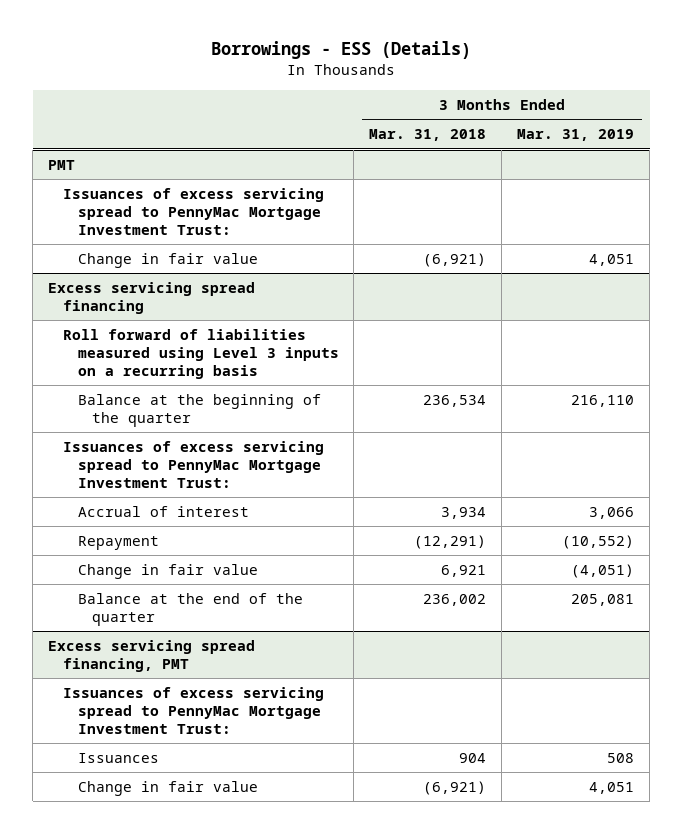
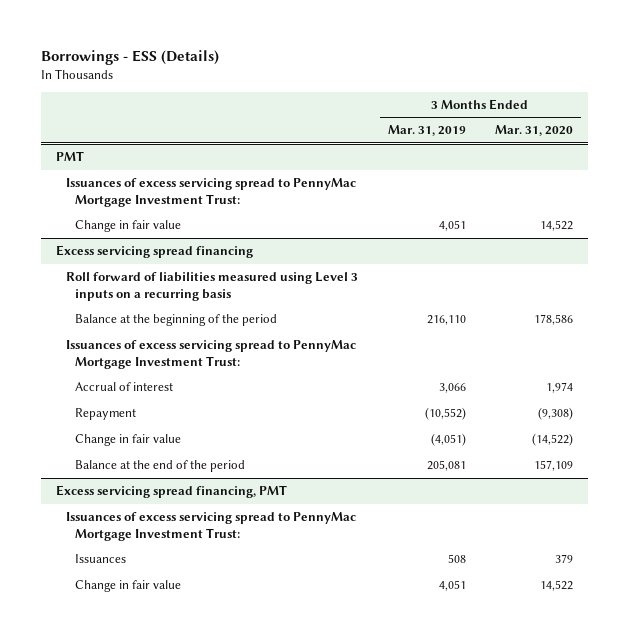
[369,129,487,142] Mar. 31, 2018 -> none
none -> [495,125,574,137] Mar. 31, 2020
[77,393,321,427] Balance at the beginning of the quarter -> [75,314,278,327] Balance at the beginning of the period
[77,592,303,626] Balance at the end of the quarter -> [75,460,246,473] Balance at the end of the period

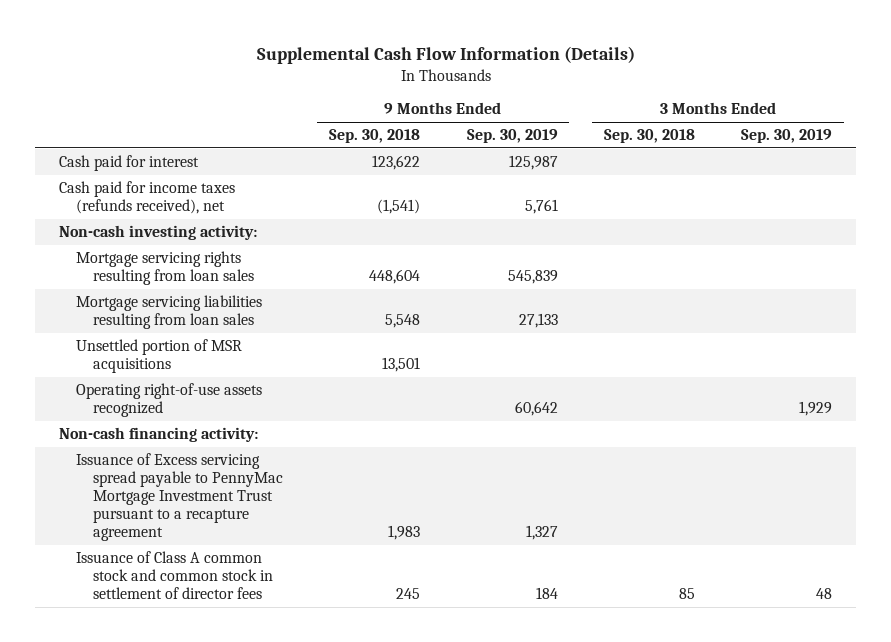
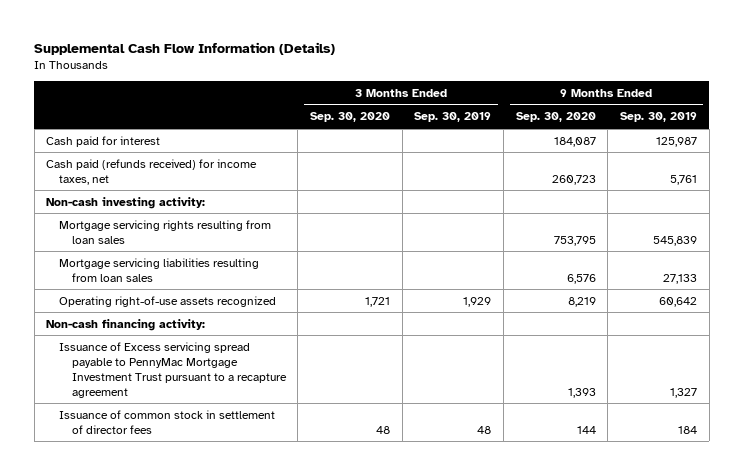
[329,129,421,144] Sep. 30, 2018 -> none
[603,129,695,144] Sep. 30, 2018 -> none
none -> [310,112,391,123] Sep. 30, 2020
none -> [515,112,596,123] Sep. 30, 2020
[58,181,235,215] Cash paid for income taxes (refunds received), net -> [46,158,258,185] Cash paid (refunds received) for income taxes, net
[75,339,242,374] Unsettled portion of MSR acquisitions -> none
[75,551,273,600] Issuance of Class A common stock and common stock in settlement of director fees -> [59,409,276,434] Issuance of common stock in settlement of director fees

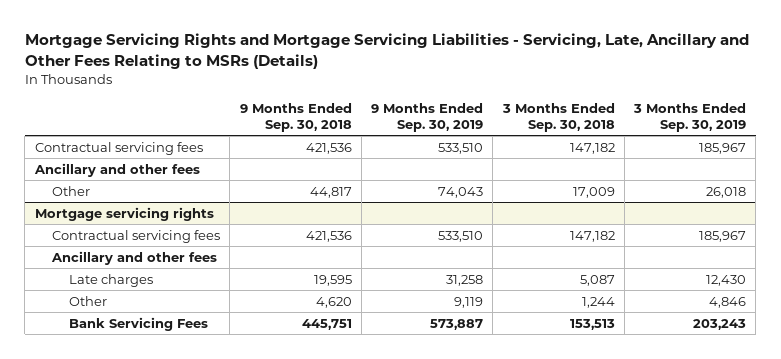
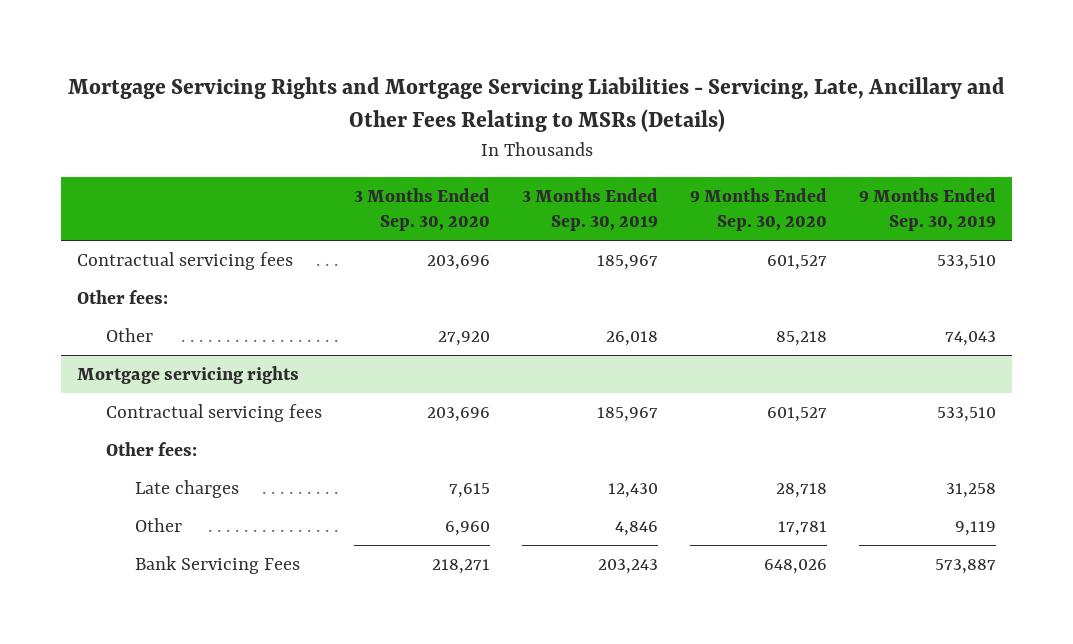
[239,102,352,132] 9 Months Ended Sep. 30, 2018 -> none
[501,102,615,132] 3 Months Ended Sep. 30, 2018 -> none
none -> [354,187,491,231] 3 Months Ended Sep. 30, 2020
none -> [690,187,828,231] 9 Months Ended Sep. 30, 2020
[33,162,200,177] Ancillary and other fees -> [77,290,169,305] Other fees:
[51,250,218,265] Ancillary and other fees -> [106,442,198,457] Other fees:

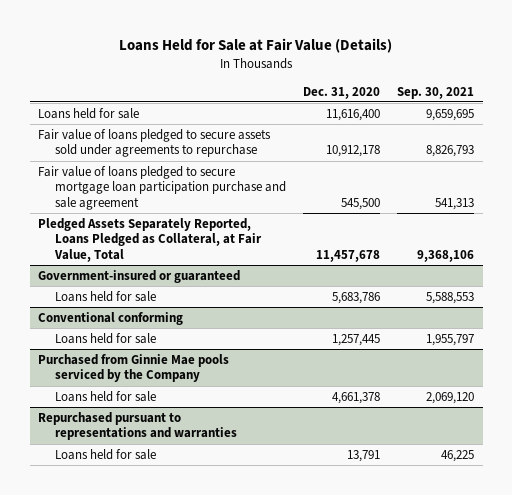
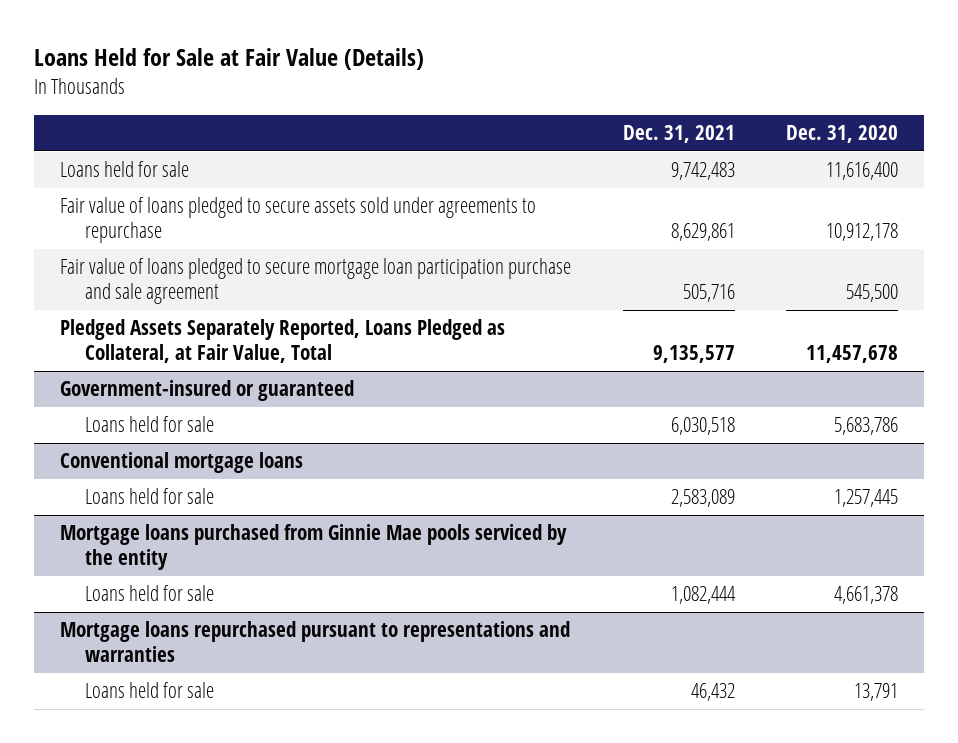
[396,86,474,99] Sep. 30, 2021 -> none
none -> [622,125,735,144] Dec. 31, 2021
[38,311,184,325] Conventional conforming -> [59,452,303,474] Conventional mortgage loans
[38,353,230,383] Purchased from Ginnie Mae pools serviced by the Company -> [59,524,567,571] Mortgage loans purchased from Ginnie Mae pools serviced by the entity
[38,411,237,441] Repurchased pursuant to representations and warranties -> [59,621,570,663] Mortgage loans repurchased pursuant to representations and warranties

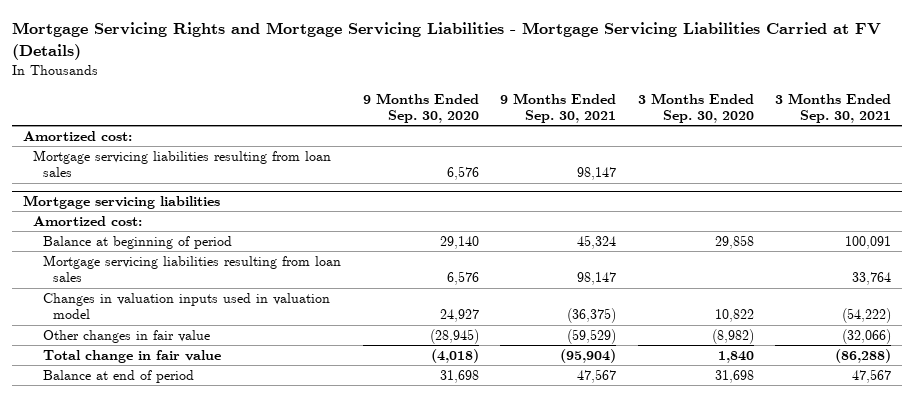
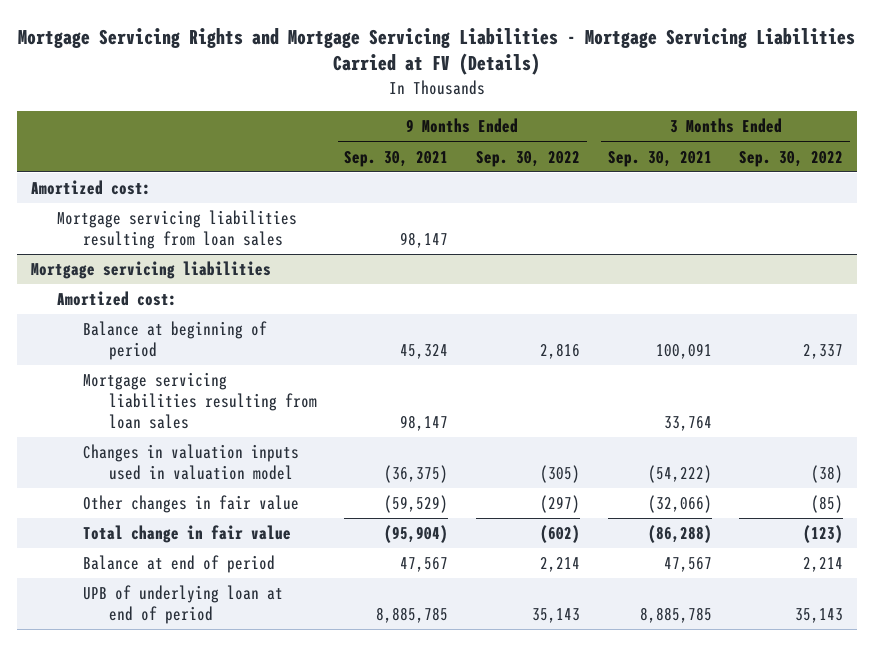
[362,92,479,124] 9 Months Ended Sep. 30, 2020 -> none
[637,92,754,124] 3 Months Ended Sep. 30, 2020 -> none
none -> [476,150,581,167] Sep. 30, 2022
none -> [739,150,844,167] Sep. 30, 2022
none -> [82,585,283,625] UPB of underlying loan at end of period

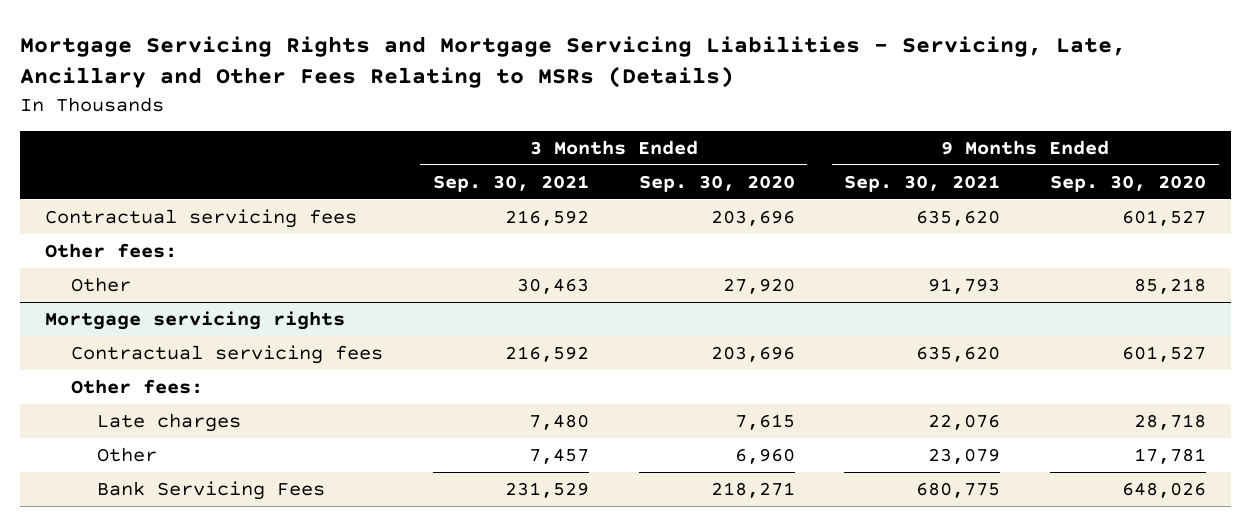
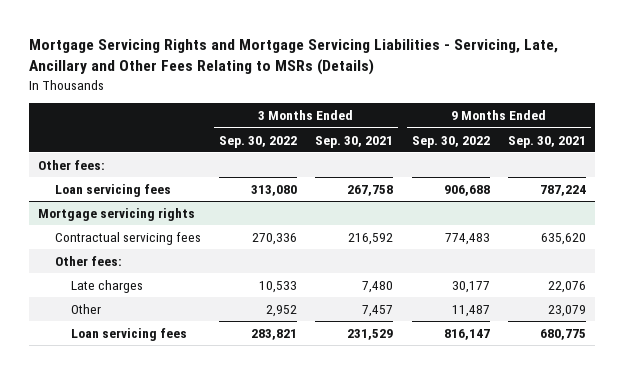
[638,174,795,192] Sep. 30, 2020 -> none
[1050,174,1207,192] Sep. 30, 2020 -> none
none -> [219,135,298,148] Sep. 30, 2022
none -> [411,135,490,148] Sep. 30, 2022
[44,208,357,228] Contractual servicing fees -> none
[70,276,131,292] Other -> none
none -> [54,183,171,197] Loan servicing fees
[96,480,325,500] Bank Servicing Fees -> [70,327,187,341] Loan servicing fees

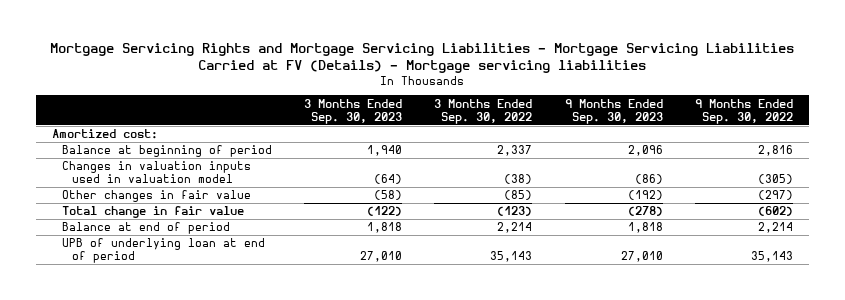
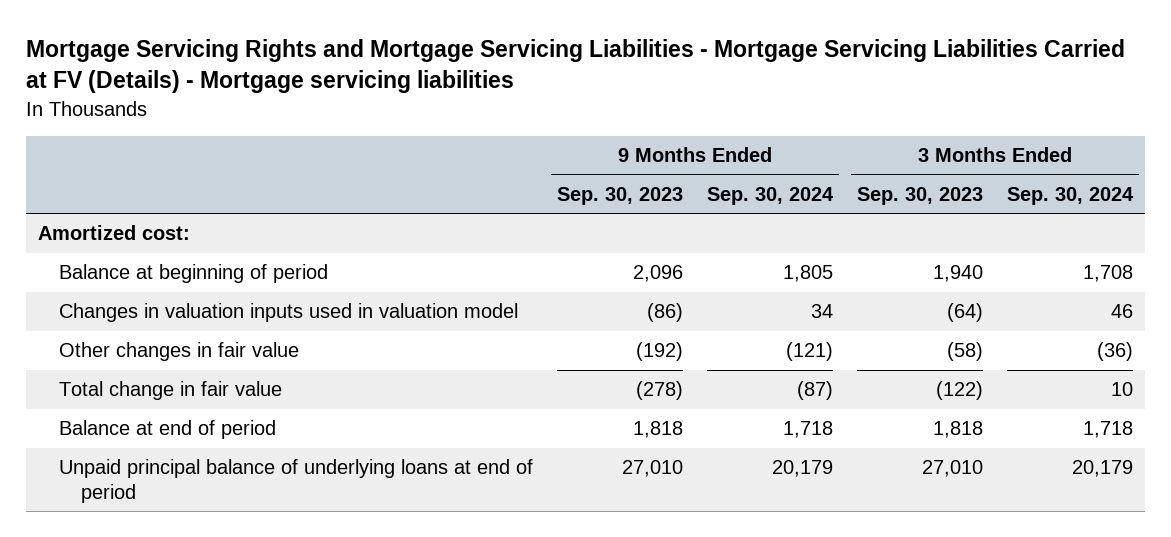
[434,98,533,124] 3 Months Ended Sep. 30, 2022 -> none
[694,98,793,124] 9 Months Ended Sep. 30, 2022 -> none
none -> [707,187,835,206] Sep. 30, 2024
none -> [1006,187,1134,206] Sep. 30, 2024
[62,238,266,264] UPB of underlying loan at end of period -> [59,459,534,503] Unpaid principal balance of underlying loans at end of period

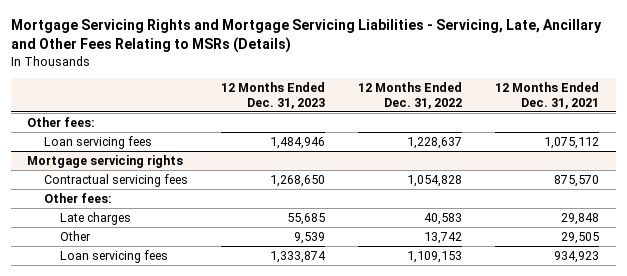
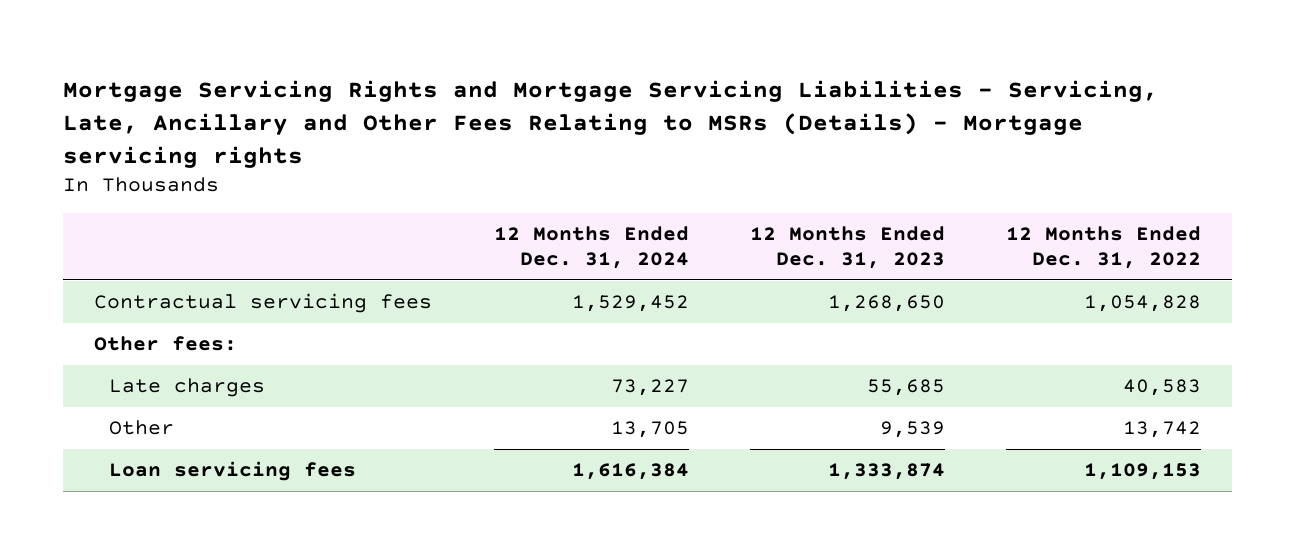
[10,19,602,54] Mortgage Servicing Rights and Mortgage Servicing Liabilities - Servicing, Late, Ancillary and Other Fees Relating to MSRs (Details) -> [63,79,1159,168] Mortgage Servicing Rights and Mortgage Servicing Liabilities - Servicing, Late, Ancillary and Other Fees Relating to MSRs (Details) - Mortgage servicing rights
[495,81,600,109] 12 Months Ended Dec. 31, 2021 -> none
none -> [493,226,689,270] 12 Months Ended Dec. 31, 2024
[27,116,96,127] Other fees: -> none
[43,135,152,149] Loan servicing fees -> none
[27,154,184,168] Mortgage servicing rights -> none

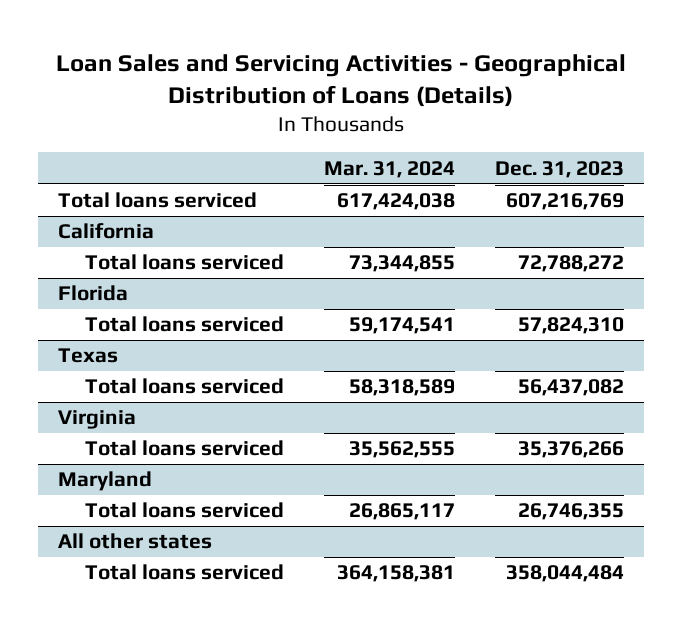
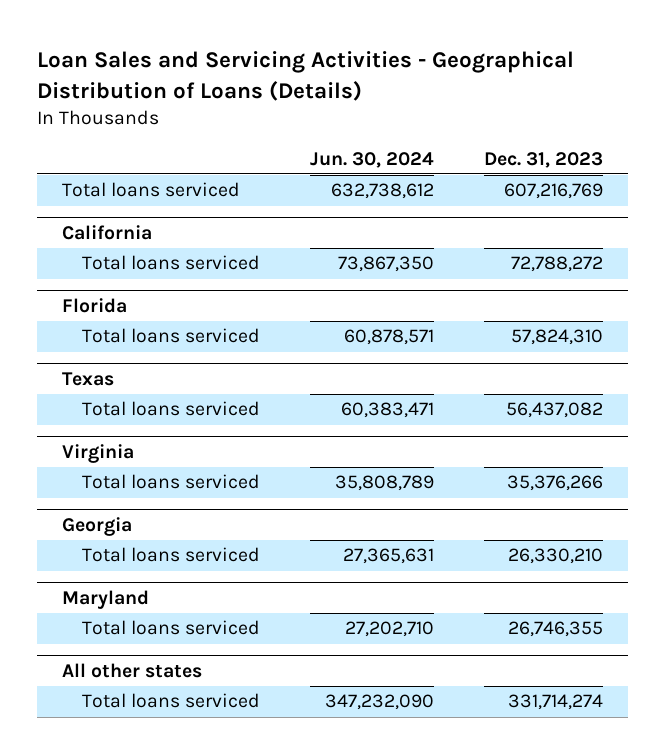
[324,160,456,178] Mar. 31, 2024 -> none
none -> [310,151,435,168] Jun. 30, 2024
none -> [61,516,132,536] Georgia
none -> [81,547,260,563] Total loans serviced
[505,565,624,583] 358,044,484 -> [508,694,604,711] 331,714,274

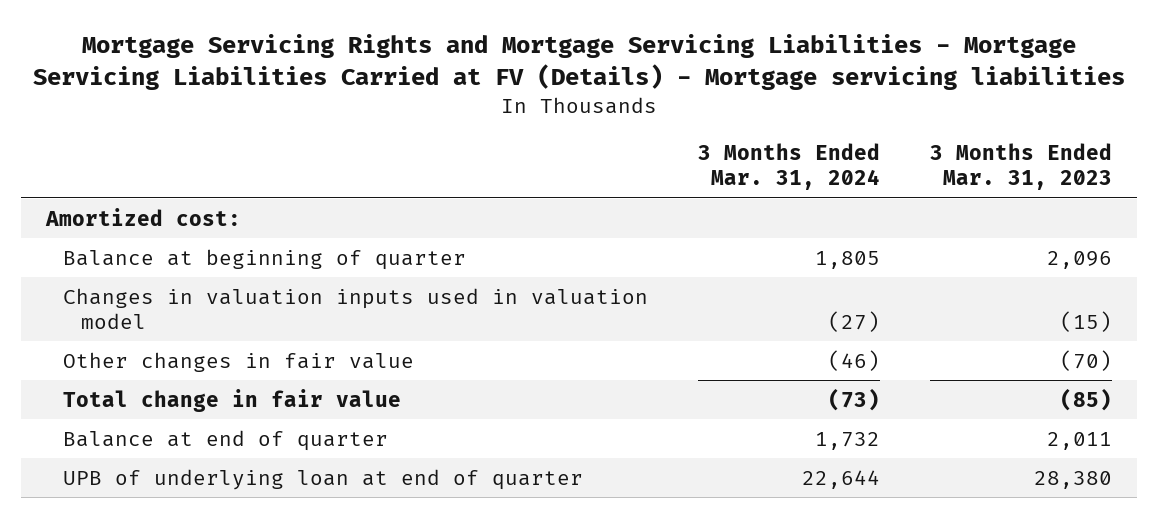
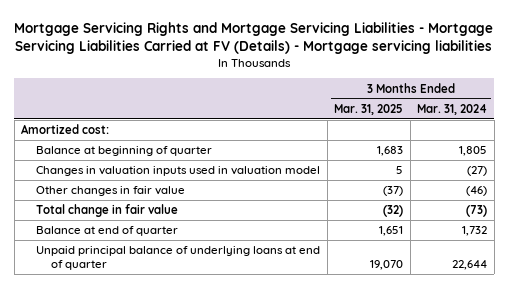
[929,143,1112,191] 3 Months Ended Mar. 31, 2023 -> none
none -> [334,103,404,115] Mar. 31, 2025
[63,468,584,490] UPB of underlying loan at end of quarter -> [36,246,321,271] Unpaid principal balance of underlying loans at end of quarter

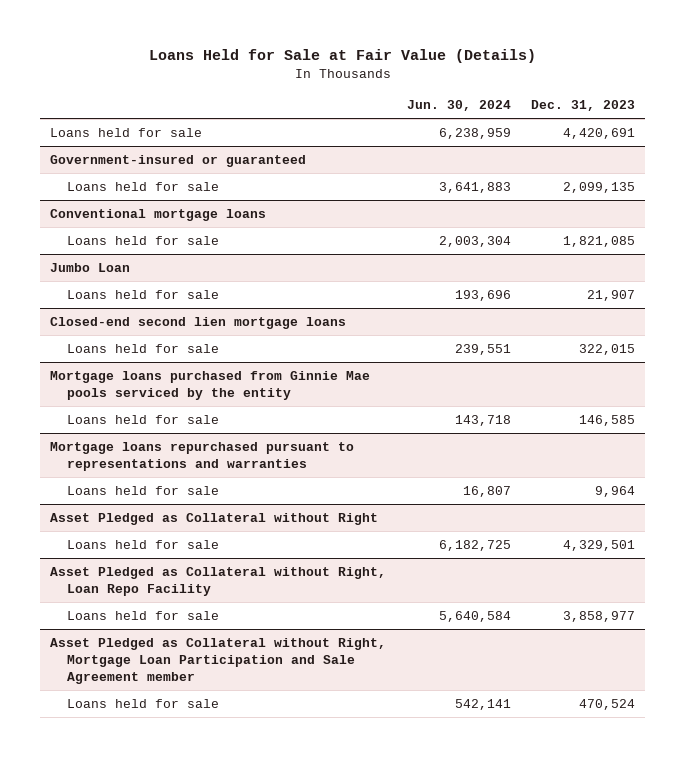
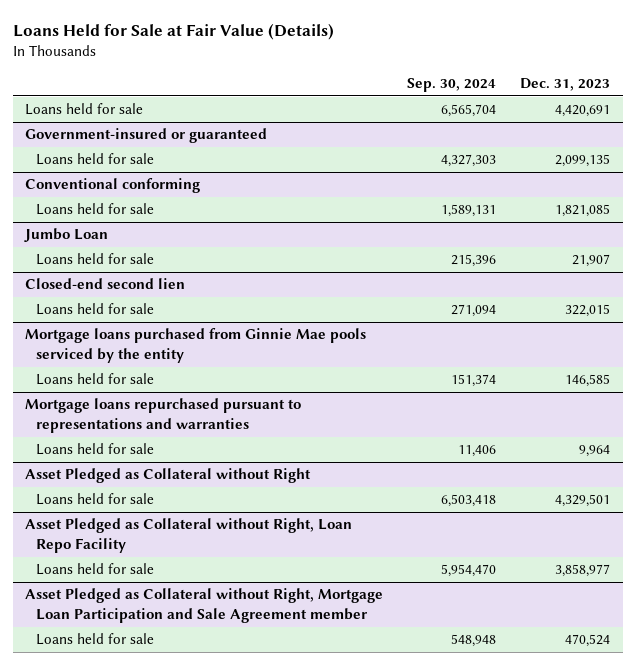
[406,100,511,112] Jun. 30, 2024 -> none
none -> [407,78,497,93] Sep. 30, 2024
[50,208,267,221] Conventional mortgage loans -> [24,178,200,194] Conventional conforming
[50,316,347,329] Closed-end second lien mortgage loans -> [24,278,185,290] Closed-end second lien

